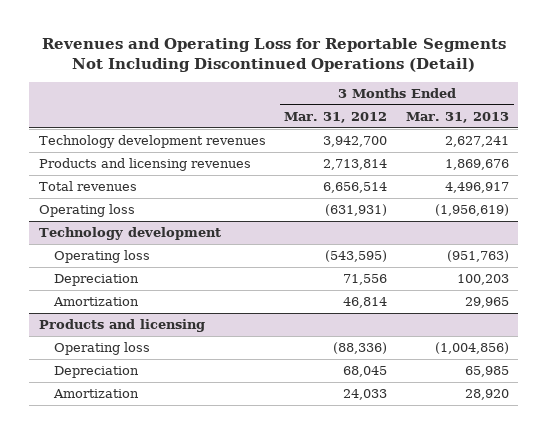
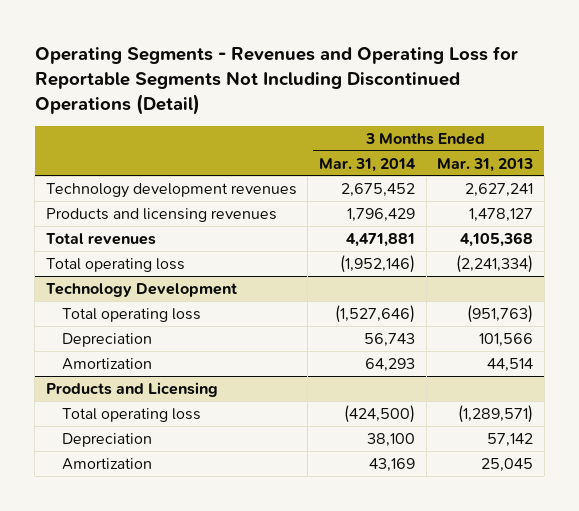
[41,38,506,73] Revenues and Operating Loss for Reportable Segments Not Including Discontinued Operations (Detail) -> [34,45,518,115] Operating Segments - Revenues and Operating Loss for Reportable Segments Not Including Discontinued Operations (Detail)
[284,111,388,123] Mar. 31, 2012 -> none
none -> [318,157,416,172] Mar. 31, 2014
[444,159,509,171] 1,869,676 -> [469,207,534,222] 1,478,127
[444,182,509,194] 4,496,917 -> [460,231,534,247] 4,105,368
[38,204,135,218] Operating loss -> [45,257,185,272] Total operating loss
[434,204,509,217] (1,956,619) -> [456,254,534,273] (2,241,334)
[38,227,221,241] Technology development -> [45,282,237,297] Technology Development
[53,250,150,264] Operating loss -> [62,307,202,322] Total operating loss
[456,274,509,286] 100,203 -> [479,332,534,347] 101,566
[464,297,509,309] 29,965 -> [487,357,534,372] 44,514
[38,319,205,333] Products and licensing -> [45,381,218,397] Products and Licensing
[53,342,150,356] Operating loss -> [62,407,202,422] Total operating loss
[434,342,509,355] (1,004,856) -> [458,404,534,423] (1,289,571)
[464,366,509,378] 65,985 -> [487,432,534,447] 57,142
[464,389,509,401] 28,920 -> [481,457,534,472] 25,045

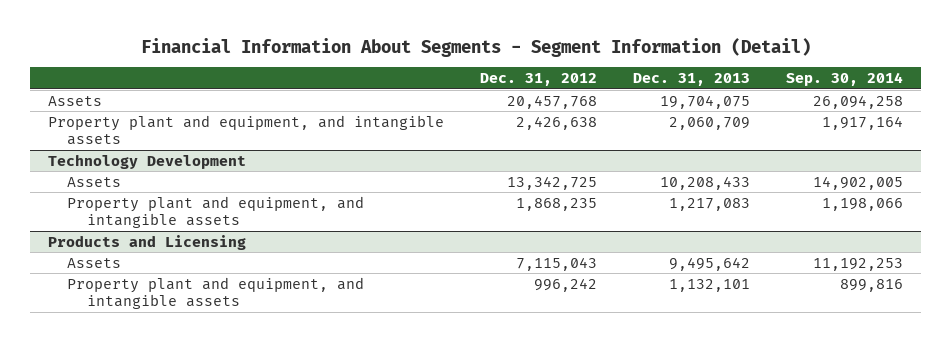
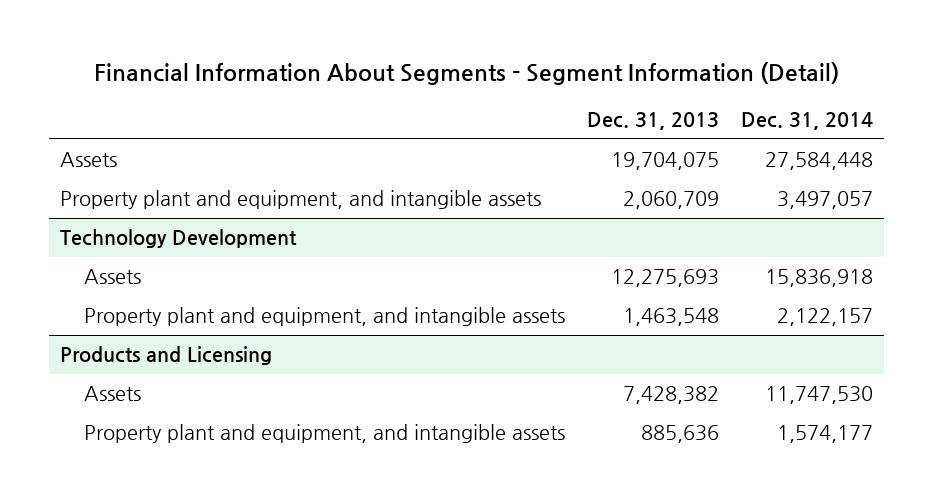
[480,73,598,87] Dec. 31, 2012 -> none
[786,72,904,87] Sep. 30, 2014 -> none
none -> [740,111,873,130] Dec. 31, 2014
[660,175,751,190] 10,208,433 -> [610,269,719,288] 12,275,693
[669,197,751,211] 1,217,083 -> [622,308,719,327] 1,463,548
[669,256,751,271] 9,495,642 -> [622,386,719,405] 7,428,382
[669,278,751,292] 1,132,101 -> [640,425,719,444] 885,636

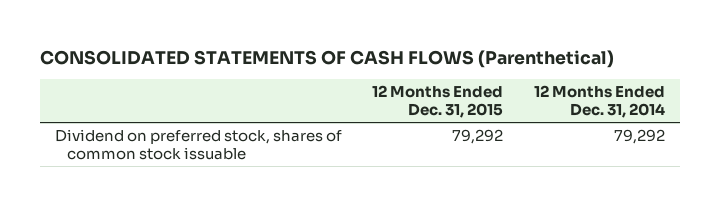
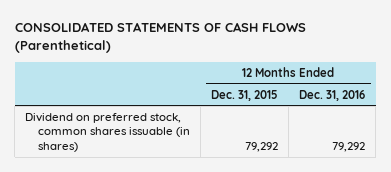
[533,84,665,119] 12 Months Ended Dec. 31, 2014 -> none
none -> [299,89,366,101] Dec. 31, 2016
[55,128,343,161] Dividend on preferred stock, shares of common stock issuable -> [25,113,190,152] Dividend on preferred stock, common shares issuable (in shares)

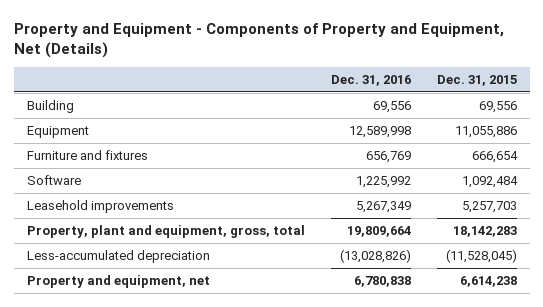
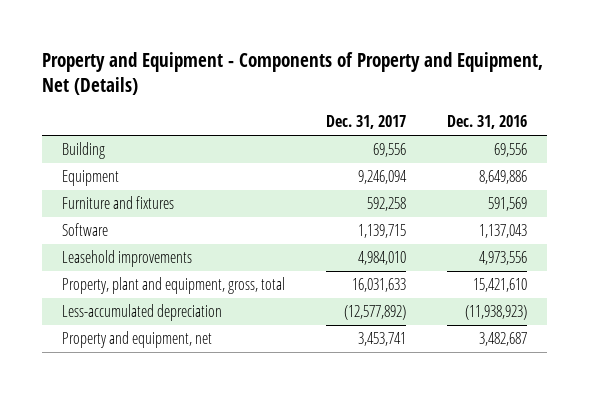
[436,75,517,87] Dec. 31, 2015 -> none
none -> [325,115,406,130] Dec. 31, 2017
[348,125,411,138] 12,589,998 -> [478,170,527,185] 8,649,886
[365,150,411,163] 656,769 -> [487,197,527,212] 591,569
[355,175,411,188] 1,225,992 -> [478,224,527,239] 1,137,043
[355,200,411,213] 5,267,349 -> [478,251,527,266] 4,973,556
[346,225,411,237] 19,809,664 -> [472,278,527,293] 15,421,610
[339,248,411,263] (13,028,826) -> [464,305,527,321] (11,938,923)
[353,275,411,287] 6,780,838 -> [478,332,527,347] 3,482,687

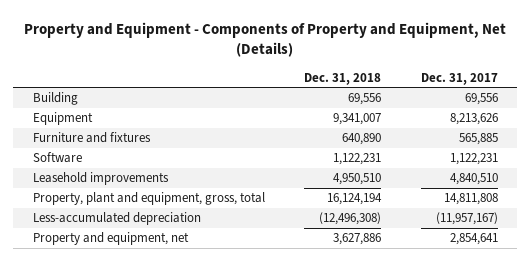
[446,115,527,130] Dec. 31, 2016 -> none
none -> [304,72,382,85] Dec. 31, 2018
[357,170,407,185] 9,246,094 -> [449,113,498,126] 8,213,626
[366,197,406,212] 592,258 -> [458,133,498,146] 565,885
[357,224,406,239] 1,139,715 -> [449,153,498,166] 1,122,231
[357,251,406,266] 4,984,010 -> [449,173,498,186] 4,840,510
[351,278,406,293] 16,031,633 -> [443,193,498,206] 14,811,808
[343,305,406,321] (12,577,892) -> [435,212,498,226] (11,957,167)
[357,332,406,347] 3,453,741 -> [449,233,498,246] 2,854,641

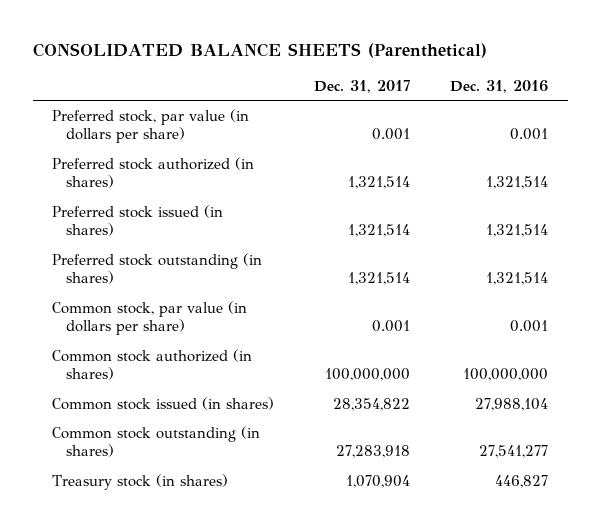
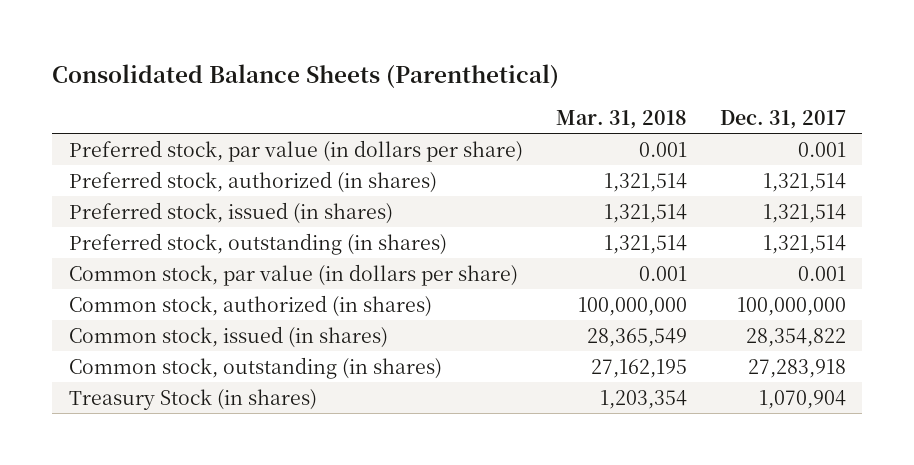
[32,43,487,59] CONSOLIDATED BALANCE SHEETS (Parenthetical) -> [52,63,560,88] Consolidated Balance Sheets (Parenthetical)
[449,80,548,94] Dec. 31, 2016 -> none
none -> [555,109,687,129] Mar. 31, 2018
[52,156,255,189] Preferred stock authorized (in shares) -> [68,170,437,193] Preferred stock, authorized (in shares)
[52,204,224,237] Preferred stock issued (in shares) -> [68,201,393,224] Preferred stock, issued (in shares)
[52,252,263,285] Preferred stock outstanding (in shares) -> [68,232,447,255] Preferred stock, outstanding (in shares)
[52,348,253,381] Common stock authorized (in shares) -> [68,294,432,317] Common stock, authorized (in shares)
[52,396,275,410] Common stock issued (in shares) -> [68,325,388,348] Common stock, issued (in shares)
[52,425,261,458] Common stock outstanding (in shares) -> [68,356,442,379] Common stock, outstanding (in shares)
[52,473,229,490] Treasury stock (in shares) -> [68,388,317,410] Treasury Stock (in shares)

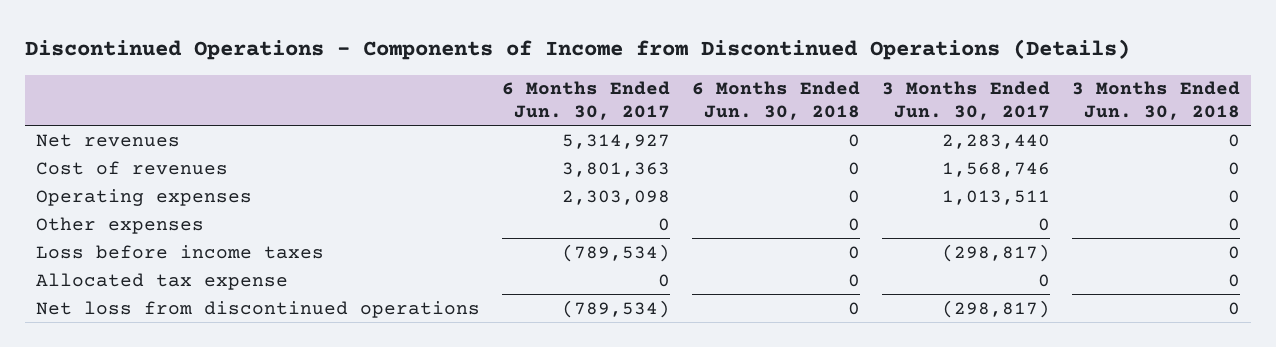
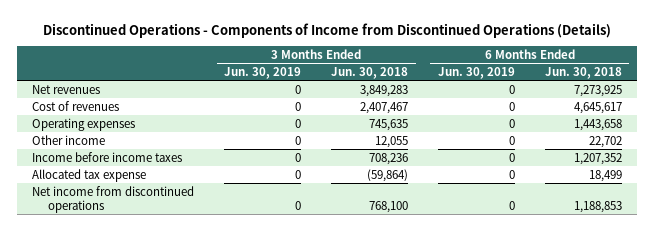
[501,81,670,120] 6 Months Ended Jun. 30, 2017 -> none
[881,81,1050,120] 3 Months Ended Jun. 30, 2017 -> none
none -> [224,67,302,80] Jun. 30, 2019
none -> [437,67,515,80] Jun. 30, 2019
[35,216,204,234] Other expenses -> none
[847,133,860,147] 0 -> [573,84,622,97] 7,273,925
[1227,133,1240,147] 0 -> [360,84,409,97] 3,849,283
[847,161,860,175] 0 -> [573,101,622,114] 4,645,617
[1227,161,1240,175] 0 -> [360,101,409,114] 2,407,467
[847,189,860,203] 0 -> [573,118,622,131] 1,443,658
[1227,189,1240,203] 0 -> [369,118,409,131] 745,635
none -> [32,134,106,145] Other income
[35,244,324,259] Loss before income taxes -> [32,151,183,162] Income before income taxes
[847,245,860,259] 0 -> [573,152,622,165] 1,207,352
[1227,245,1240,259] 0 -> [369,152,409,165] 708,236
[847,273,860,287] 0 -> [588,169,622,182] 18,499
[1227,273,1240,287] 0 -> [367,168,409,182] (59,864)
[35,300,480,318] Net loss from discontinued operations -> [32,185,195,213] Net income from discontinued operations
[847,301,860,315] 0 -> [573,200,622,213] 1,188,853
[1227,301,1240,315] 0 -> [369,200,409,213] 768,100

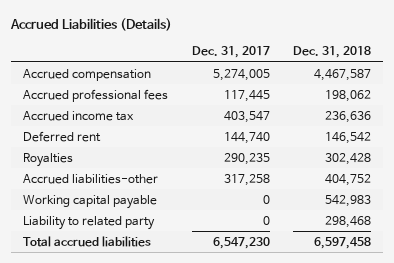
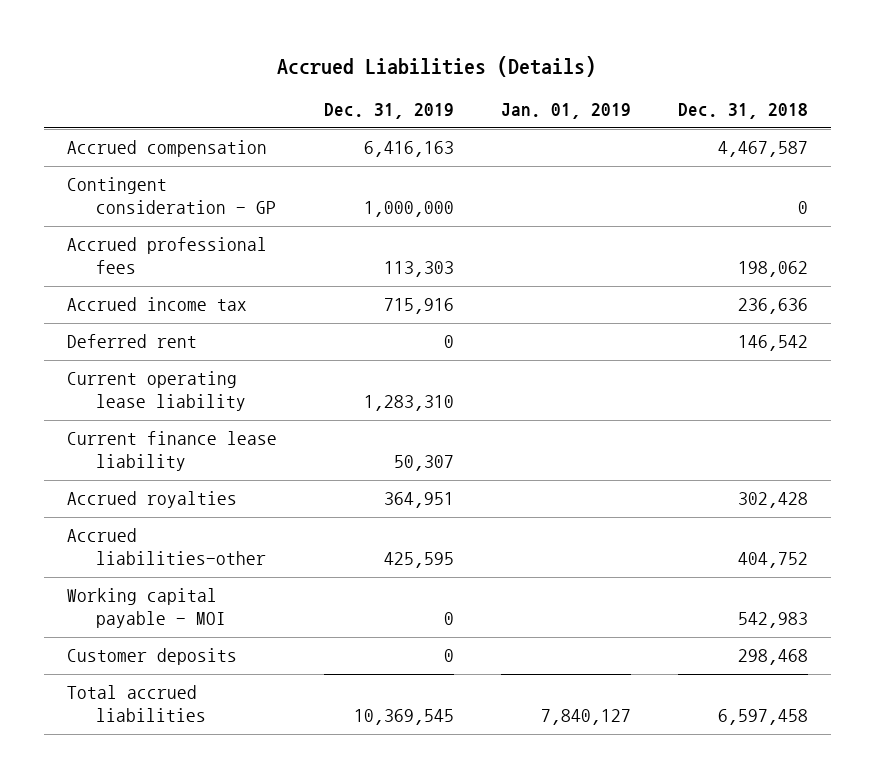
[191,45,270,58] Dec. 31, 2017 -> none
none -> [323,103,454,120] Dec. 31, 2019
none -> [500,103,631,120] Jan. 01, 2019
none -> [66,177,277,215] Contingent consideration - GP
none -> [66,371,247,412] Current operating lease liability
none -> [66,431,277,472] Current finance lease liability
[22,152,73,167] Royalties -> [66,491,237,509] Accrued royalties
[22,194,157,209] Working capital payable -> [66,588,227,629] Working capital payable - MOI
[22,215,155,230] Liability to related party -> [66,648,237,666] Customer deposits

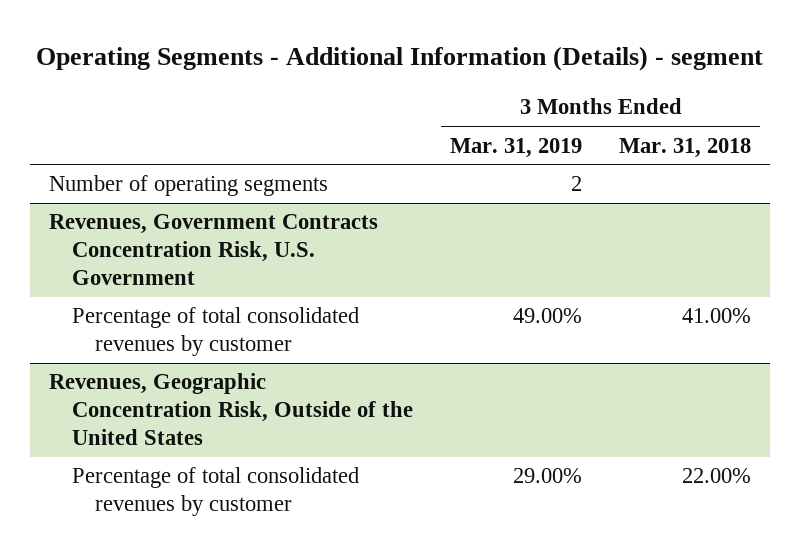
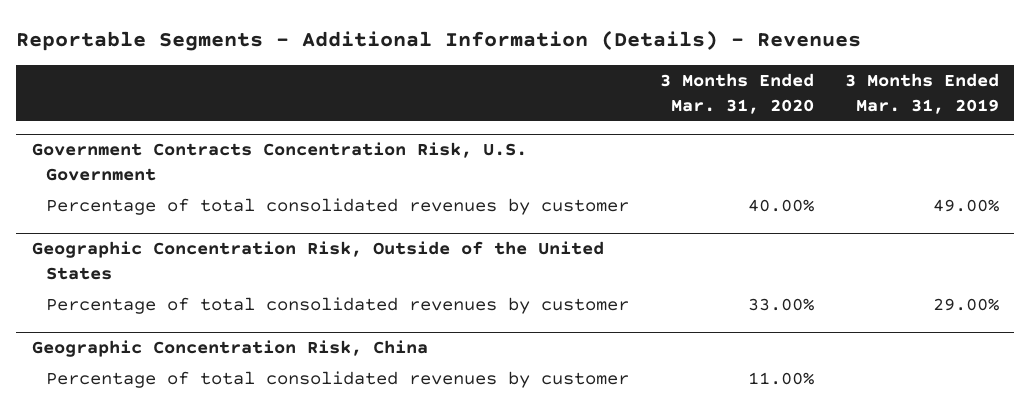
[36,46,764,72] Operating Segments - Additional Information (Details) - segment -> [16,30,862,52] Reportable Segments - Additional Information (Details) - Revenues
[619,137,752,158] Mar. 31, 2018 -> none
none -> [659,73,814,114] 3 Months Ended Mar. 31, 2020
[49,175,329,197] Number of operating segments -> none
[49,214,379,286] Revenues, Government Contracts Concentration Risk, U.S. Government -> [31,142,527,181] Government Contracts Concentration Risk, U.S. Government
[49,373,413,446] Revenues, Geographic Concentration Risk, Outside of the United States -> [31,241,604,280] Geographic Concentration Risk, Outside of the United States
none -> [31,340,428,358] Geographic Concentration Risk, China
none -> [45,371,629,389] Percentage of total consolidated revenues by customer

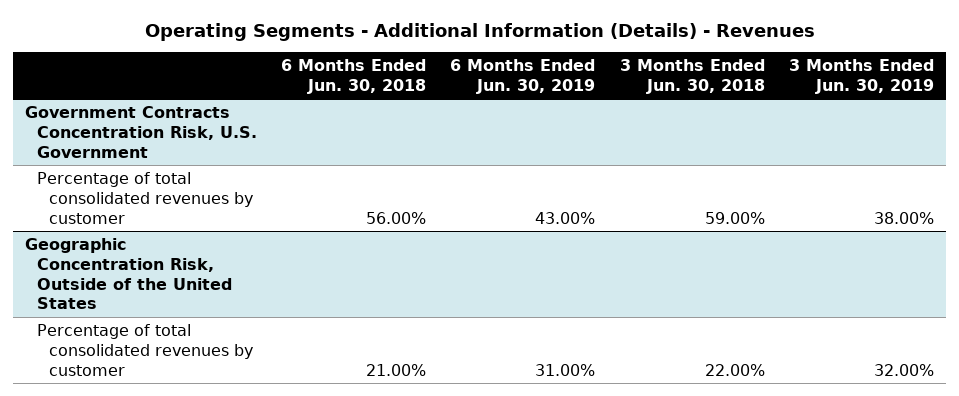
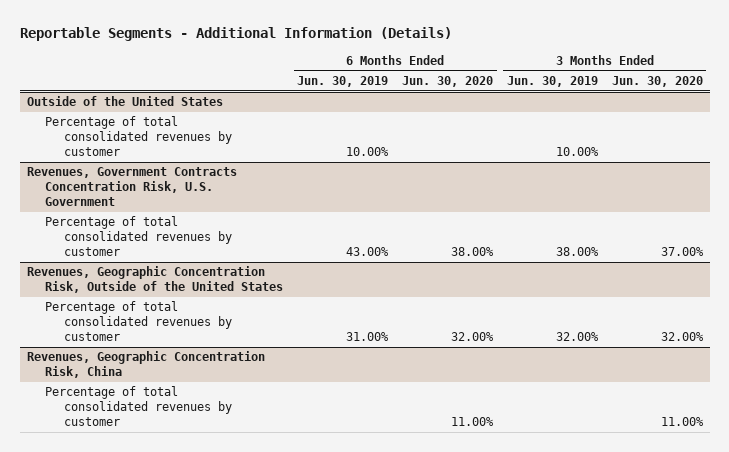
[144,22,815,41] Operating Segments - Additional Information (Details) - Revenues -> [19,27,452,42] Reportable Segments - Additional Information (Details)
[281,58,427,94] 6 Months Ended Jun. 30, 2018 -> none
[619,58,765,94] 3 Months Ended Jun. 30, 2018 -> none
none -> [402,75,494,87] Jun. 30, 2020
none -> [611,75,703,87] Jun. 30, 2020
none -> [26,96,223,107] Outside of the United States
none -> [45,116,232,156] Percentage of total consolidated revenues by customer
[25,105,257,158] Government Contracts Concentration Risk, U.S. Government -> [26,167,237,206] Revenues, Government Contracts Concentration Risk, U.S. Government
[25,237,232,310] Geographic Concentration Risk, Outside of the United States -> [26,266,284,294] Revenues, Geographic Concentration Risk, Outside of the United States
none -> [26,351,265,379] Revenues, Geographic Concentration Risk, China
none -> [45,386,232,426] Percentage of total consolidated revenues by customer

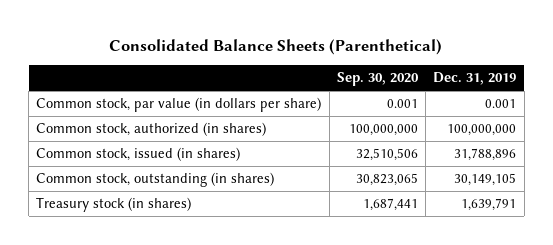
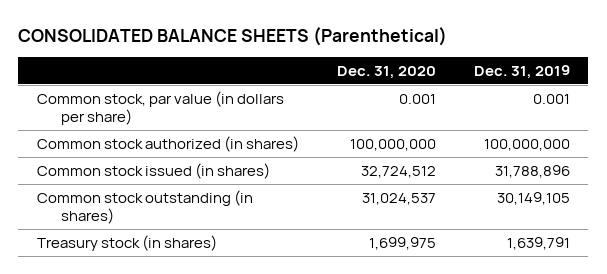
[109,39,443,56] Consolidated Balance Sheets (Parenthetical) -> [18,26,448,46] CONSOLIDATED BALANCE SHEETS (Parenthetical)
[336,72,419,87] Sep. 30, 2020 -> none
none -> [336,65,436,79] Dec. 31, 2020
[36,121,267,136] Common stock, authorized (in shares) -> [37,136,300,153] Common stock authorized (in shares)
[36,146,241,161] Common stock, issued (in shares) -> [37,163,271,180] Common stock issued (in shares)
[36,171,275,187] Common stock, outstanding (in shares) -> [37,190,254,225] Common stock outstanding (in shares)

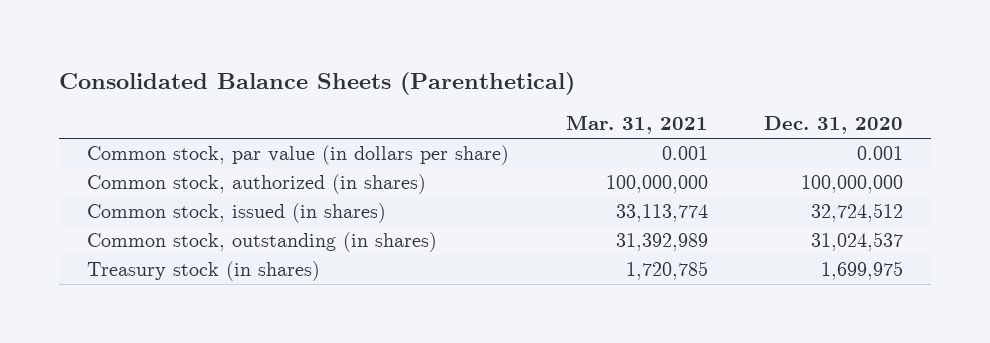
[18,26,448,46] CONSOLIDATED BALANCE SHEETS (Parenthetical) -> [58,72,575,96] Consolidated Balance Sheets (Parenthetical)
[473,64,570,79] Dec. 31, 2019 -> none
none -> [565,115,708,135] Mar. 31, 2021
[37,136,300,153] Common stock authorized (in shares) -> [87,174,427,195] Common stock, authorized (in shares)
[37,163,271,180] Common stock issued (in shares) -> [87,203,387,224] Common stock, issued (in shares)
[37,190,254,225] Common stock outstanding (in shares) -> [87,232,438,253] Common stock, outstanding (in shares)

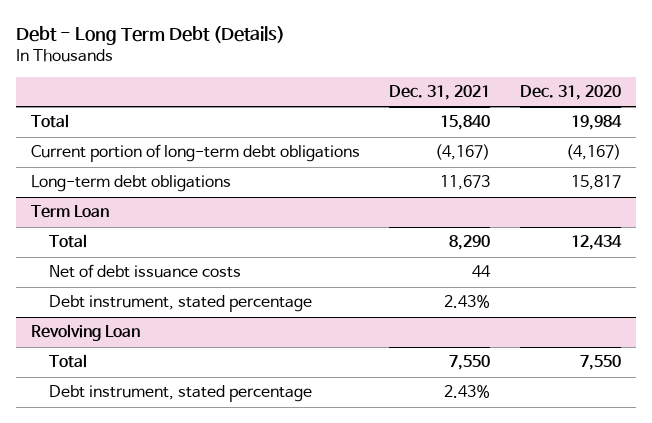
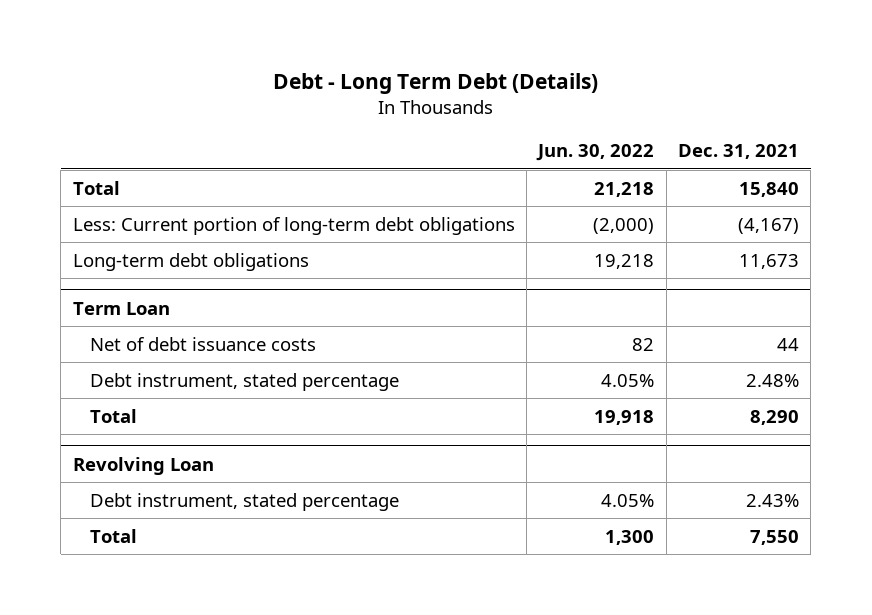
[520,85,622,101] Dec. 31, 2020 -> none
none -> [536,144,655,162] Jun. 30, 2022
[30,144,360,163] Current portion of long-term debt obligations -> [72,216,515,235] Less: Current portion of long-term debt obligations
[444,295,491,309] 2.43% -> [746,373,800,387] 2.48%
[48,234,87,249] Total -> [89,408,137,423] Total
[48,354,87,369] Total -> [89,528,137,543] Total

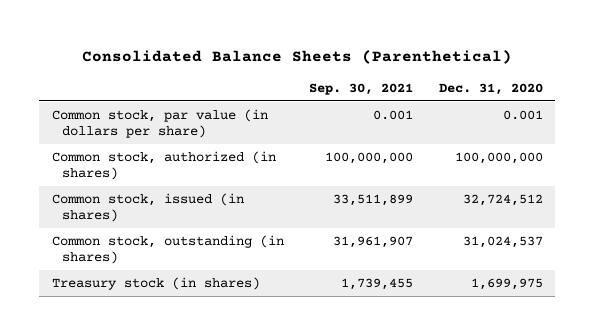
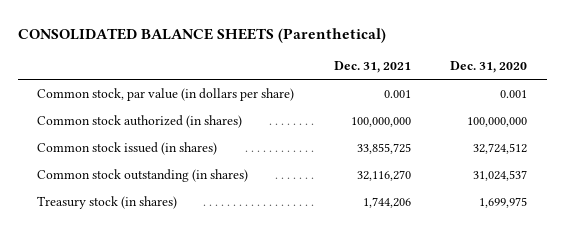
[82,50,513,65] Consolidated Balance Sheets (Parenthetical) -> [17,27,386,43] CONSOLIDATED BALANCE SHEETS (Parenthetical)
[309,82,414,95] Sep. 30, 2021 -> none
none -> [333,61,411,74] Dec. 31, 2021
[51,150,276,181] Common stock, authorized (in shares) -> [37,114,243,128] Common stock authorized (in shares)
[51,192,244,223] Common stock, issued (in shares) -> [37,141,218,155] Common stock issued (in shares)
[51,234,284,265] Common stock, outstanding (in shares) -> [37,168,249,182] Common stock outstanding (in shares)

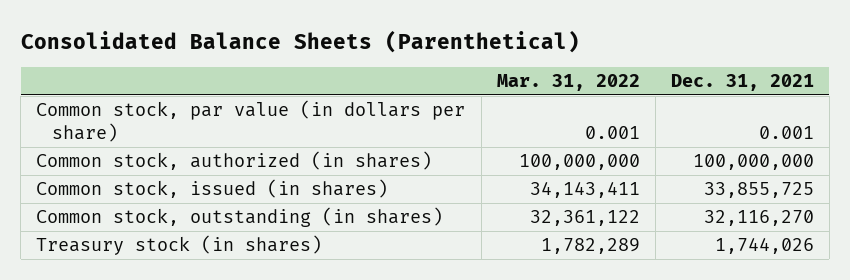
[17,27,386,43] CONSOLIDATED BALANCE SHEETS (Parenthetical) -> [20,29,580,53] Consolidated Balance Sheets (Parenthetical)
[449,61,527,74] Dec. 31, 2020 -> none
none -> [496,74,640,92] Mar. 31, 2022
[37,114,243,128] Common stock authorized (in shares) -> [36,151,433,171] Common stock, authorized (in shares)
[37,141,218,155] Common stock issued (in shares) -> [36,179,389,199] Common stock, issued (in shares)
[37,168,249,182] Common stock outstanding (in shares) -> [36,207,444,228] Common stock, outstanding (in shares)
[362,196,411,208] 1,744,206 -> [714,238,814,255] 1,744,026

